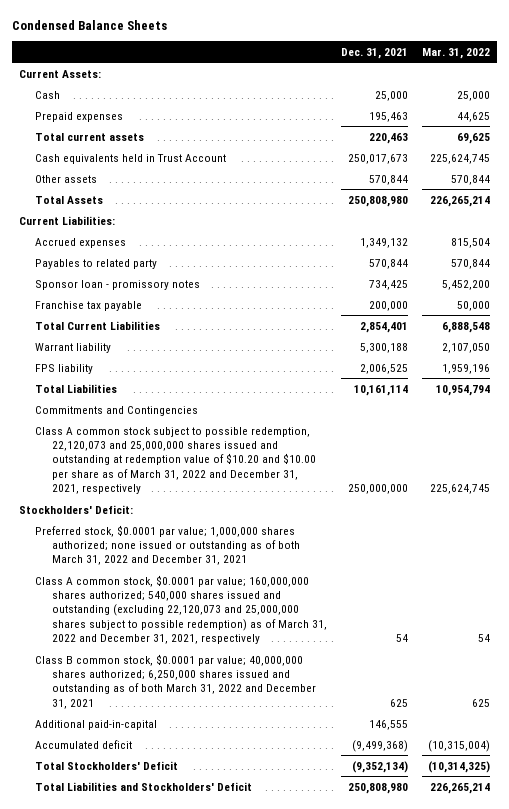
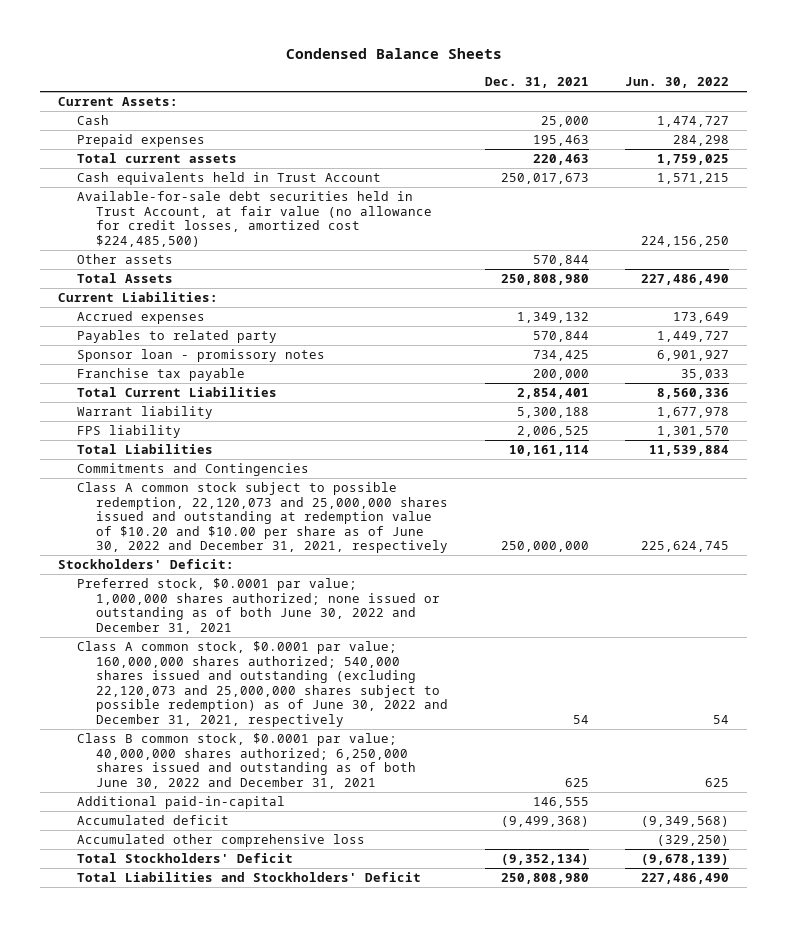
[421,47,490,59] Mar. 31, 2022 -> none
none -> [625,77,730,89] Jun. 30, 2022
none -> [77,191,433,247] Available-for-sale debt securities held in Trust Account, at fair value (no allowance for credit losses, amortized cost $224,485,500)
[35,426,316,495] Class A common stock subject to possible redemption, 22,120,073 and 25,000,000 shares issued and outstanding at redemption value of $10.20 and $10.00 per share as of March 31, 2022 and December 31, 2021, respectively -> [77,482,449,554] Class A common stock subject to possible redemption, 22,120,073 and 25,000,000 shares issued and outstanding at redemption value of $10.20 and $10.00 per share as of June 30, 2022 and December 31, 2021, respectively
[35,524,300,566] Preferred stock, $0.0001 par value; 1,000,000 shares authorized; none issued or outstanding as of both March 31, 2022 and December 31, 2021 -> [77,578,441,634] Preferred stock, $0.0001 par value; 1,000,000 shares authorized; none issued or outstanding as of both June 30, 2022 and December 31, 2021
[35,574,327,645] Class A common stock, $0.0001 par value; 160,000,000 shares authorized; 540,000 shares issued and outstanding (excluding 22,120,073 and 25,000,000 shares subject to possible redemption) as of March 31, 2022 and December 31, 2021, respectively -> [77,641,449,727] Class A common stock, $0.0001 par value; 160,000,000 shares authorized; 540,000 shares issued and outstanding (excluding 22,120,073 and 25,000,000 shares subject to possible redemption) as of June 30, 2022 and December 31, 2021, respectively
[35,653,316,709] Class B common stock, $0.0001 par value; 40,000,000 shares authorized; 6,250,000 shares issued and outstanding as of both March 31, 2022 and December 31, 2021 -> [77,733,417,789] Class B common stock, $0.0001 par value; 40,000,000 shares authorized; 6,250,000 shares issued and outstanding as of both June 30, 2022 and December 31, 2021
none -> [77,834,366,848] Accumulated other comprehensive loss

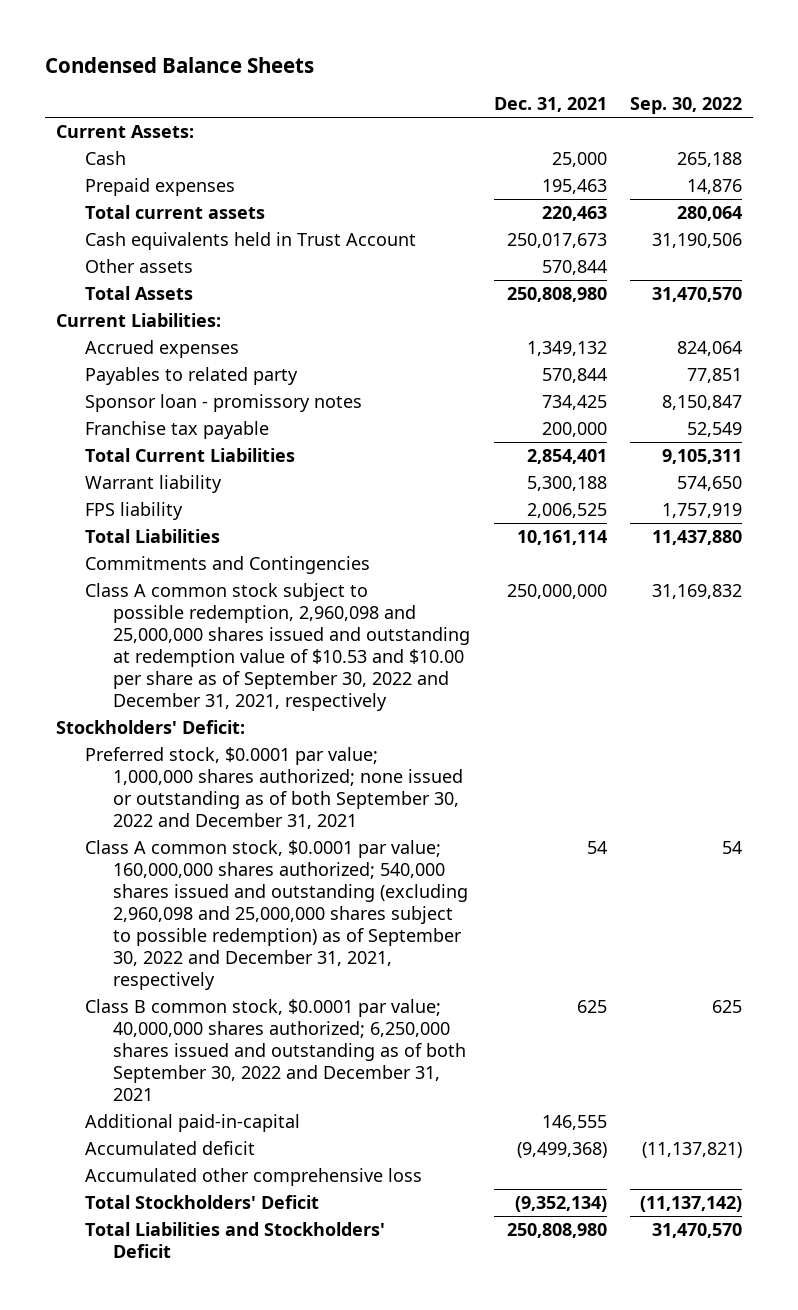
[625,77,730,89] Jun. 30, 2022 -> none
none -> [629,97,742,115] Sep. 30, 2022
[77,191,433,247] Available-for-sale debt securities held in Trust Account, at fair value (no allowance for credit losses, amortized cost $224,485,500) -> none
[77,482,449,554] Class A common stock subject to possible redemption, 22,120,073 and 25,000,000 shares issued and outstanding at redemption value of $10.20 and $10.00 per share as of June 30, 2022 and December 31, 2021, respectively -> [84,582,471,712] Class A common stock subject to possible redemption, 2,960,098 and 25,000,000 shares issued and outstanding at redemption value of $10.53 and $10.00 per share as of September 30, 2022 and December 31, 2021, respectively
[77,578,441,634] Preferred stock, $0.0001 par value; 1,000,000 shares authorized; none issued or outstanding as of both June 30, 2022 and December 31, 2021 -> [84,746,464,829] Preferred stock, $0.0001 par value; 1,000,000 shares authorized; none issued or outstanding as of both September 30, 2022 and December 31, 2021
[77,641,449,727] Class A common stock, $0.0001 par value; 160,000,000 shares authorized; 540,000 shares issued and outstanding (excluding 22,120,073 and 25,000,000 shares subject to possible redemption) as of June 30, 2022 and December 31, 2021, respectively -> [84,839,469,991] Class A common stock, $0.0001 par value; 160,000,000 shares authorized; 540,000 shares issued and outstanding (excluding 2,960,098 and 25,000,000 shares subject to possible redemption) as of September 30, 2022 and December 31, 2021, respectively
[77,733,417,789] Class B common stock, $0.0001 par value; 40,000,000 shares authorized; 6,250,000 shares issued and outstanding as of both June 30, 2022 and December 31, 2021 -> [84,998,467,1101] Class B common stock, $0.0001 par value; 40,000,000 shares authorized; 6,250,000 shares issued and outstanding as of both September 30, 2022 and December 31, 2021

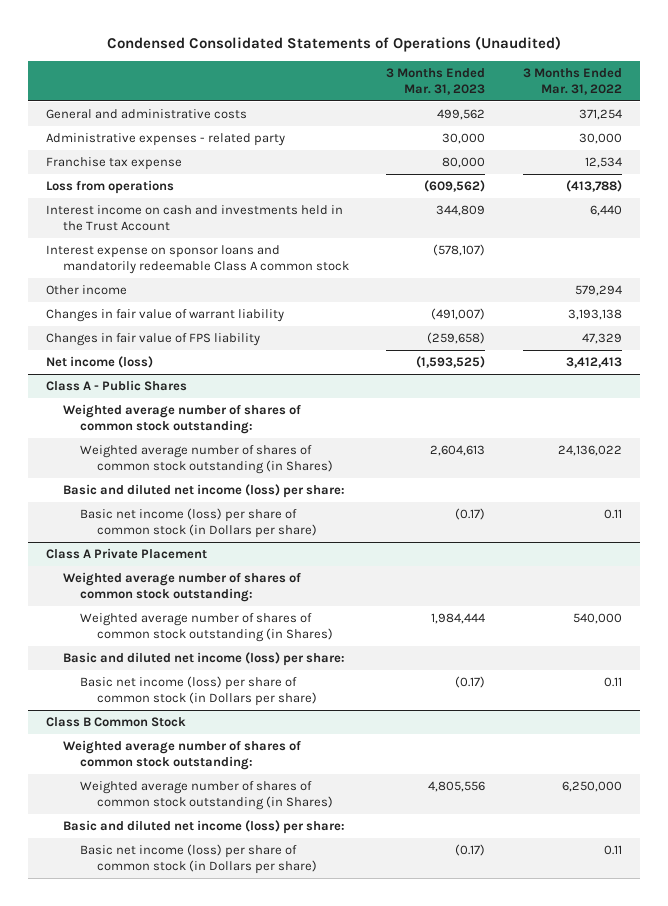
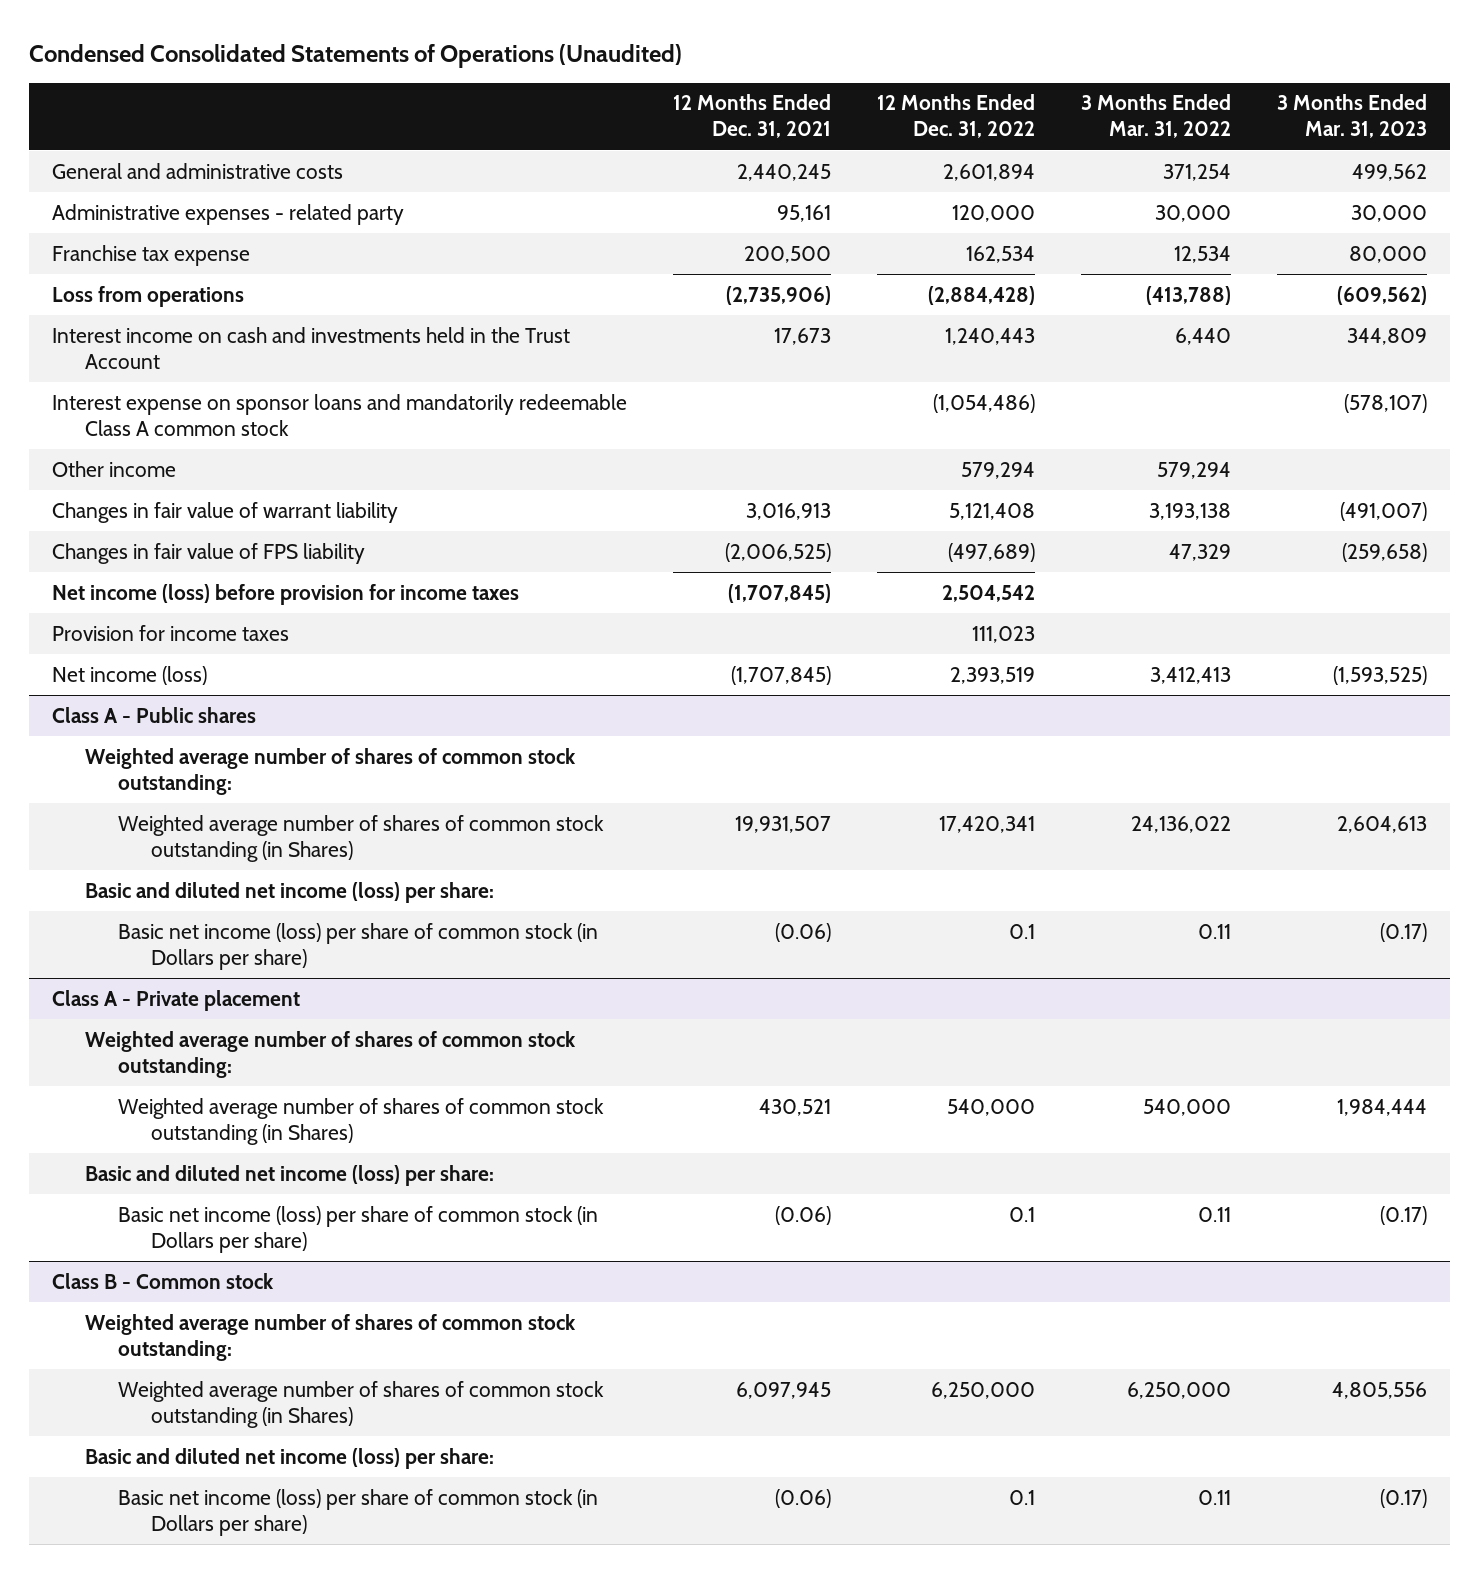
none -> [673,94,832,139] 12 Months Ended Dec. 31, 2021
none -> [877,94,1036,139] 12 Months Ended Dec. 31, 2022
none -> [52,583,520,605] Net income (loss) before provision for income taxes
none -> [52,624,290,641] Provision for income taxes
[46,380,188,392] Class A - Public Shares -> [52,706,257,723] Class A - Public shares
[46,548,208,560] Class A Private Placement -> [52,989,301,1011] Class A - Private placement
[46,717,187,728] Class B Common Stock -> [52,1272,275,1289] Class B - Common stock

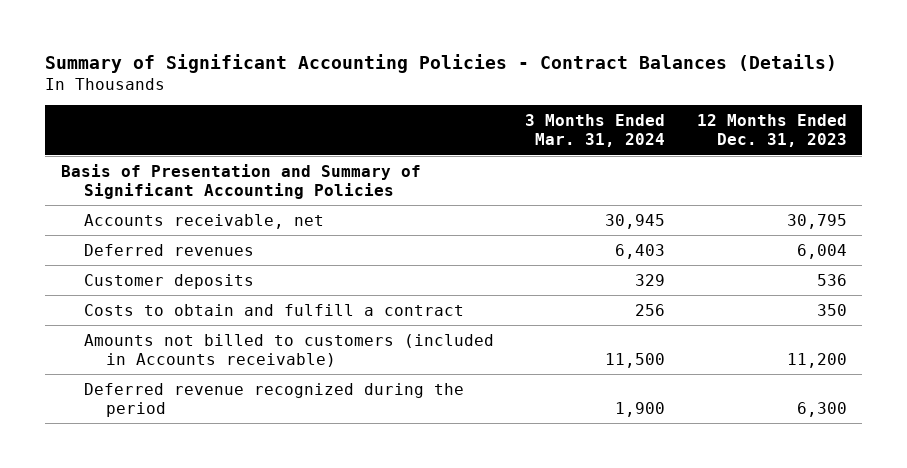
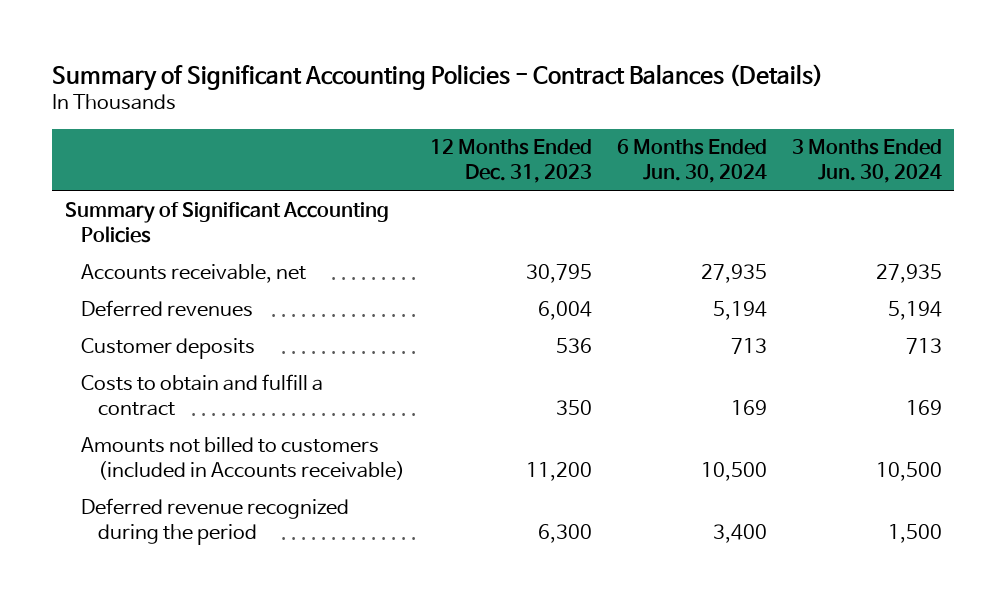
[525,114,666,148] 3 Months Ended Mar. 31, 2024 -> none
none -> [616,139,767,184] 6 Months Ended Jun. 30, 2024
none -> [791,139,942,184] 3 Months Ended Jun. 30, 2024
[60,163,421,199] Basis of Presentation and Summary of Significant Accounting Policies -> [64,202,389,244] Summary of Significant Accounting Policies

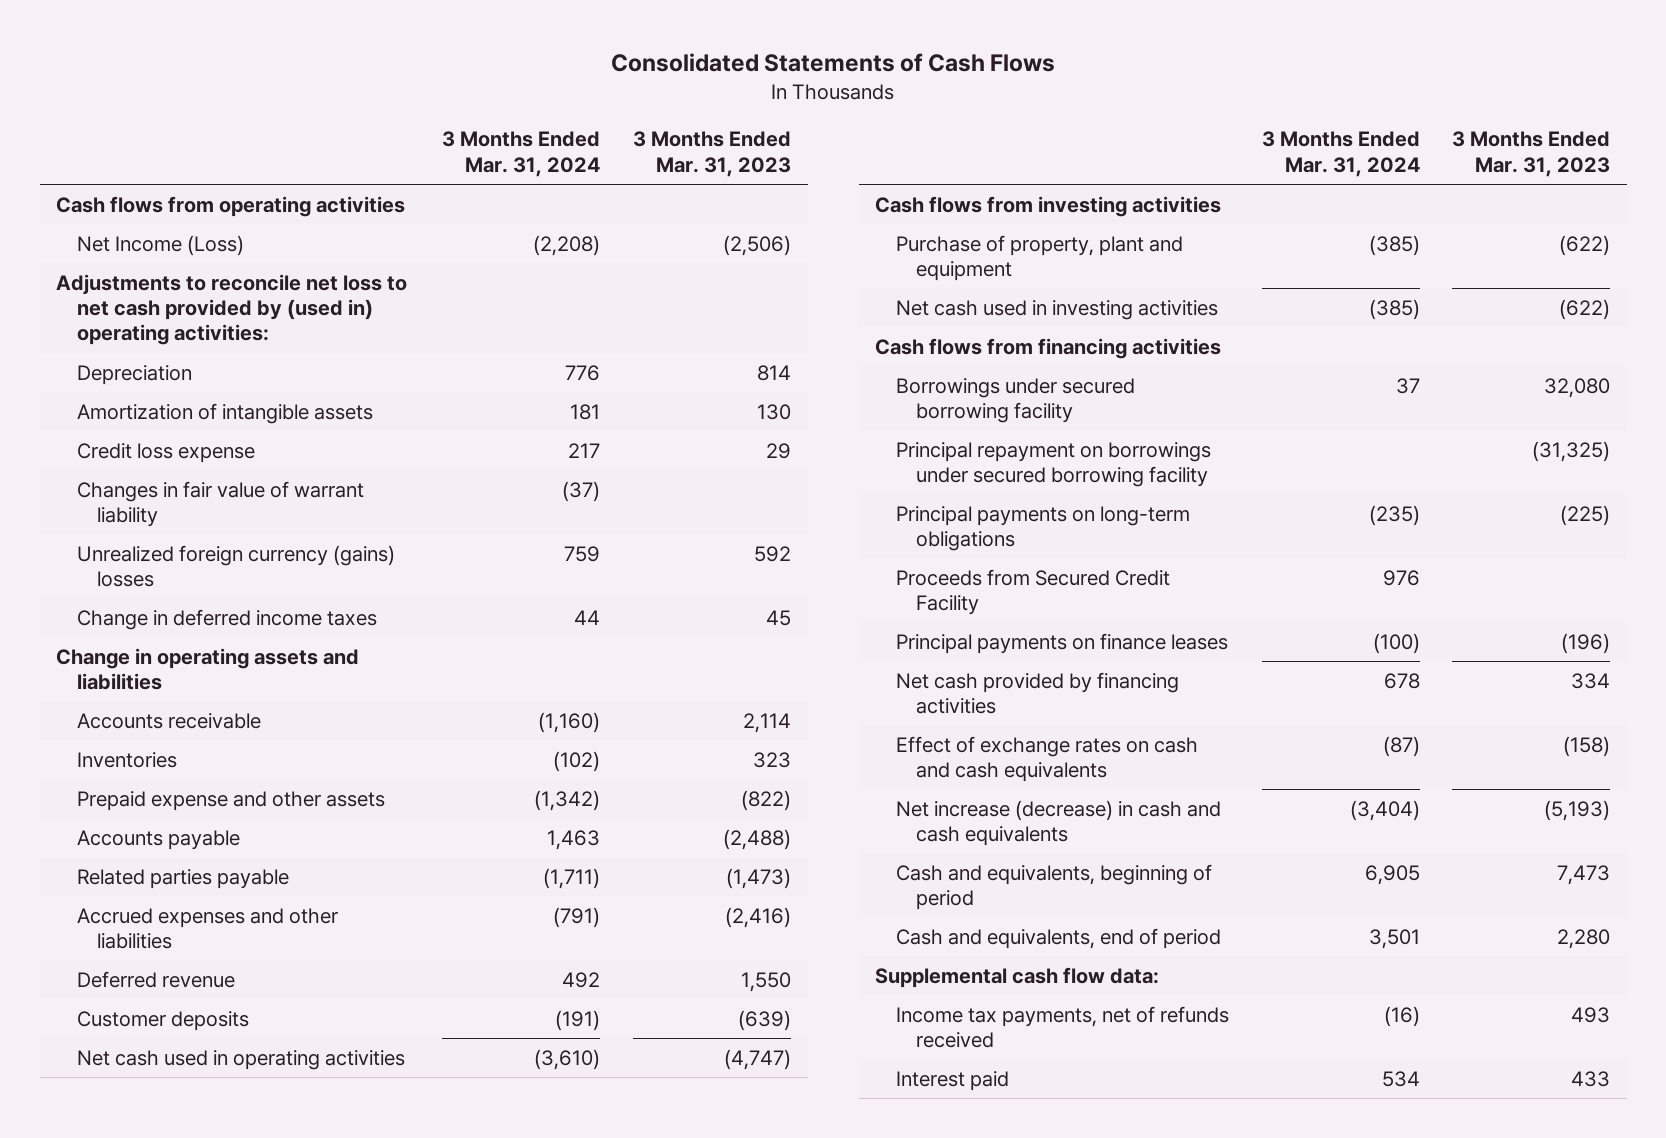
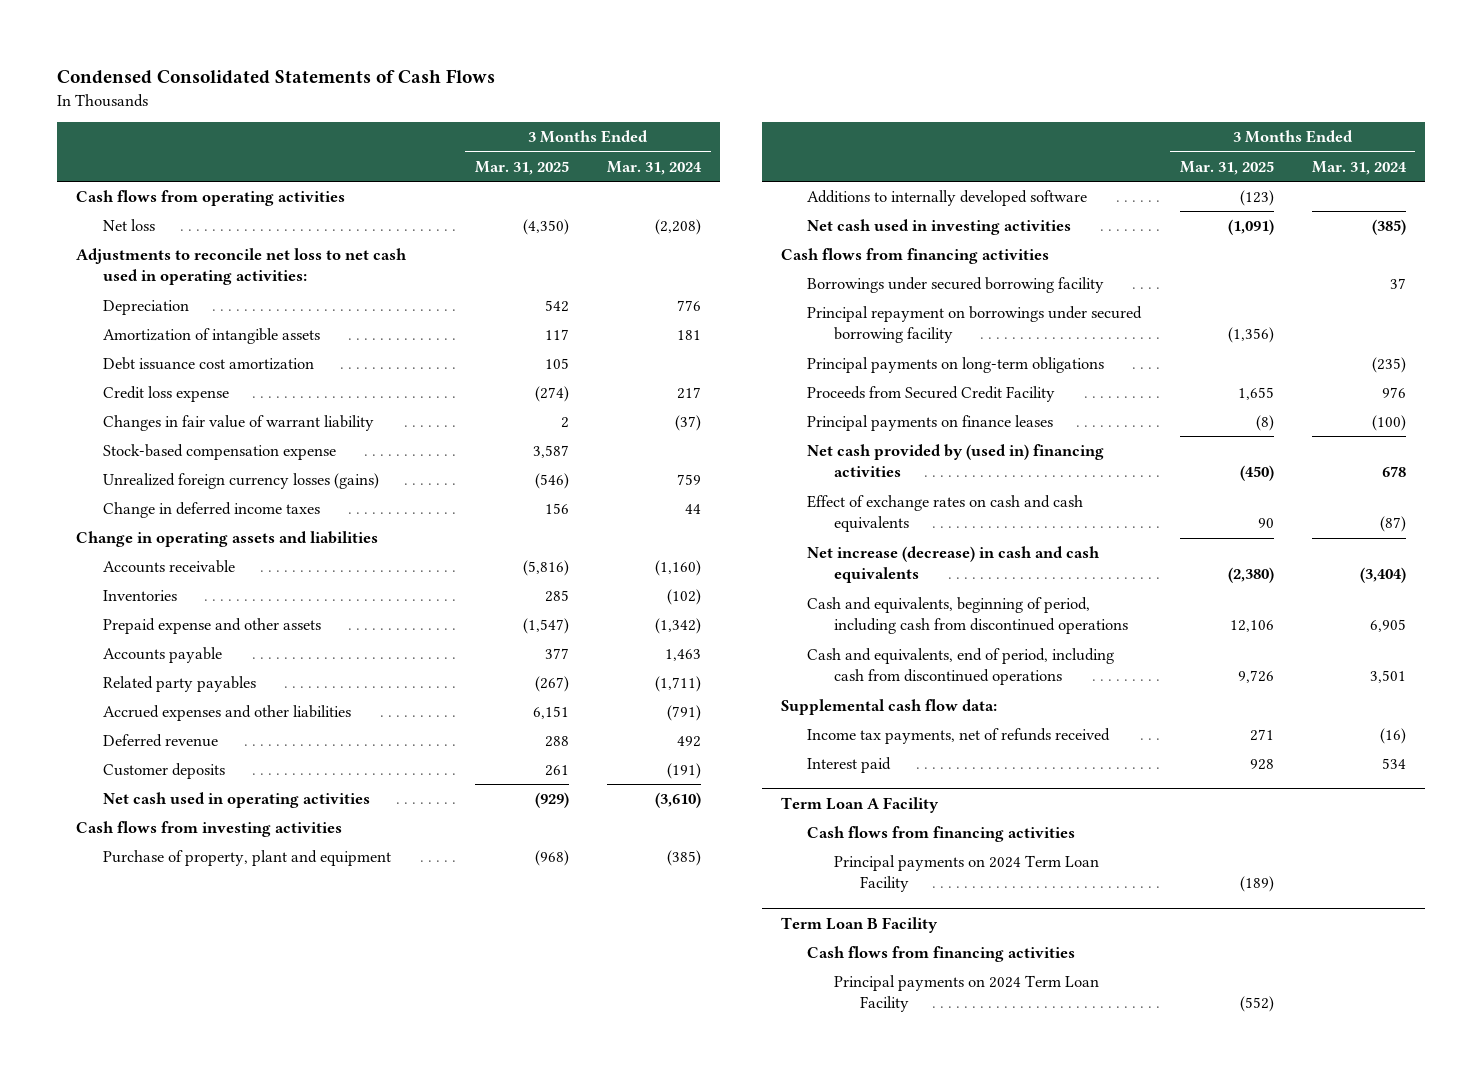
[611,53,1056,73] Consolidated Statements of Cash Flows -> [57,69,496,85] Condensed Consolidated Statements of Cash Flows
[633,131,792,177] 3 Months Ended Mar. 31, 2023 -> none
none -> [474,160,569,175] Mar. 31, 2025
[76,234,244,256] Net Income (Loss) -> [102,219,155,232] Net loss
[55,273,407,346] Adjustments to reconcile net loss to net cash provided by (used in) operating activities: -> [76,248,408,286] Adjustments to reconcile net loss to net cash used in operating activities:
none -> [102,357,314,371] Debt issuance cost amortization
none -> [102,444,336,461] Stock-based compensation expense
[76,544,395,588] Unrealized foreign currency (gains) losses -> [102,473,379,490] Unrealized foreign currency losses (gains)
[76,868,289,889] Related parties payable -> [102,676,256,693] Related party payables
none -> [807,190,1088,207] Additions to internally developed software
[895,671,1179,715] Net cash provided by financing activities -> [807,444,1105,478] Net cash provided by (used in) financing activities
[895,863,1212,911] Cash and equivalents, beginning of period -> [807,597,1128,635] Cash and equivalents, beginning of period, including cash from discontinued operations
[895,927,1221,949] Cash and equivalents, end of period -> [807,648,1115,686] Cash and equivalents, end of period, including cash from discontinued operations
none -> [780,796,939,813] Term Loan A Facility
none -> [807,826,1076,843] Cash flows from financing activities
none -> [833,855,1099,893] Principal payments on 2024 Term Loan Facility
none -> [780,916,938,933] Term Loan B Facility
none -> [807,946,1076,963] Cash flows from financing activities
none -> [833,975,1099,1013] Principal payments on 2024 Term Loan Facility

